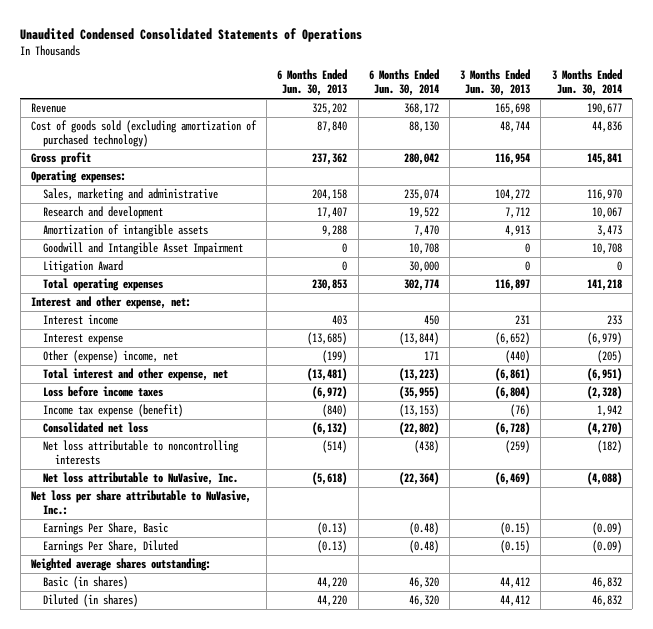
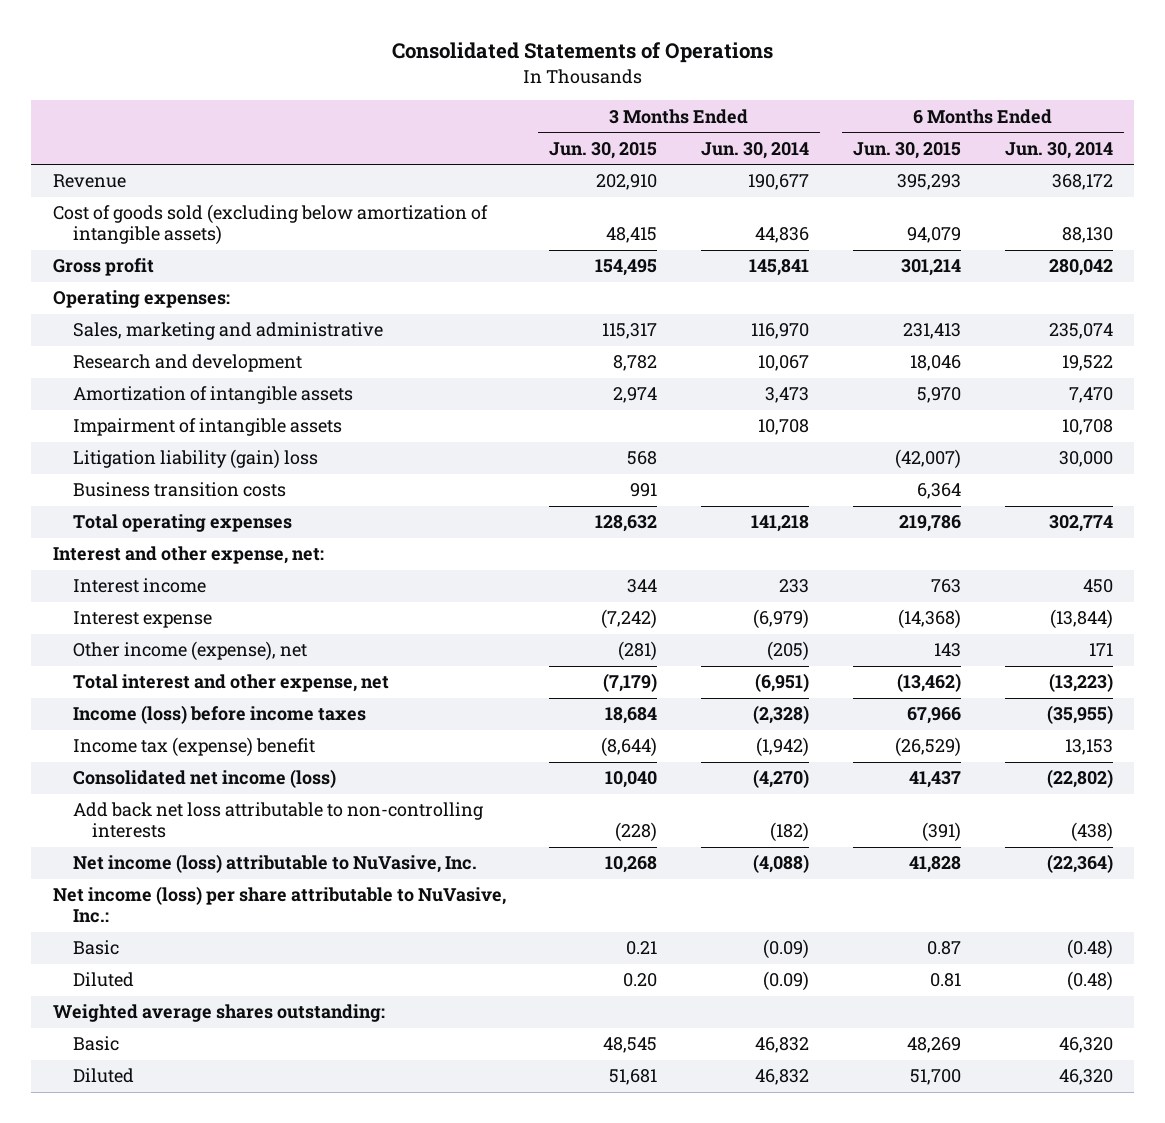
[20,27,363,42] Unaudited Condensed Consolidated Statements of Operations -> [391,42,773,64] Consolidated Statements of Operations
[277,69,348,97] 6 Months Ended Jun. 30, 2013 -> none
[460,69,531,97] 3 Months Ended Jun. 30, 2013 -> none
none -> [549,141,658,159] Jun. 30, 2015
none -> [852,141,961,159] Jun. 30, 2015
[30,120,257,147] Cost of goods sold (excluding amortization of purchased technology) -> [52,204,488,246] Cost of goods sold (excluding below amortization of intangible assets)
[42,260,123,274] Litigation Award -> none
[42,242,243,256] Goodwill and Intangible Asset Impairment -> [72,418,342,437] Impairment of intangible assets
none -> [72,449,318,470] Litigation liability (gain) loss
none -> [72,482,286,498] Business transition costs
[42,350,178,364] Other (expense) income, net -> [72,641,307,662] Other income (expense), net
[42,386,163,398] Loss before income taxes -> [72,705,366,725] Income (loss) before income taxes
[42,404,183,418] Income tax expense (benefit) -> [72,737,315,758] Income tax (expense) benefit
[398,404,439,418] (13,153) -> [1064,739,1113,756] 13,153
[596,405,622,417] 1,942 -> [756,737,810,758] (1,942)
[42,422,148,434] Consolidated net loss -> [72,769,336,789] Consolidated net income (loss)
[42,440,239,465] Net loss attributable to noncontrolling interests -> [72,802,483,839] Add back net loss attributable to non-controlling interests
[42,472,238,486] Net loss attributable to NuVasive, Inc. -> [72,854,477,874] Net income (loss) attributable to NuVasive, Inc.
[30,490,251,515] Net loss per share attributable to NuVasive, Inc.: -> [52,886,506,924] Net income (loss) per share attributable to NuVasive, Inc.:
[42,522,168,536] Earnings Per Share, Basic -> [72,940,119,956] Basic
[42,540,178,554] Earnings Per Share, Diluted -> [72,972,134,988] Diluted
[42,576,128,590] Basic (in shares) -> [72,1036,119,1052] Basic
[42,594,138,608] Diluted (in shares) -> [72,1068,134,1084] Diluted

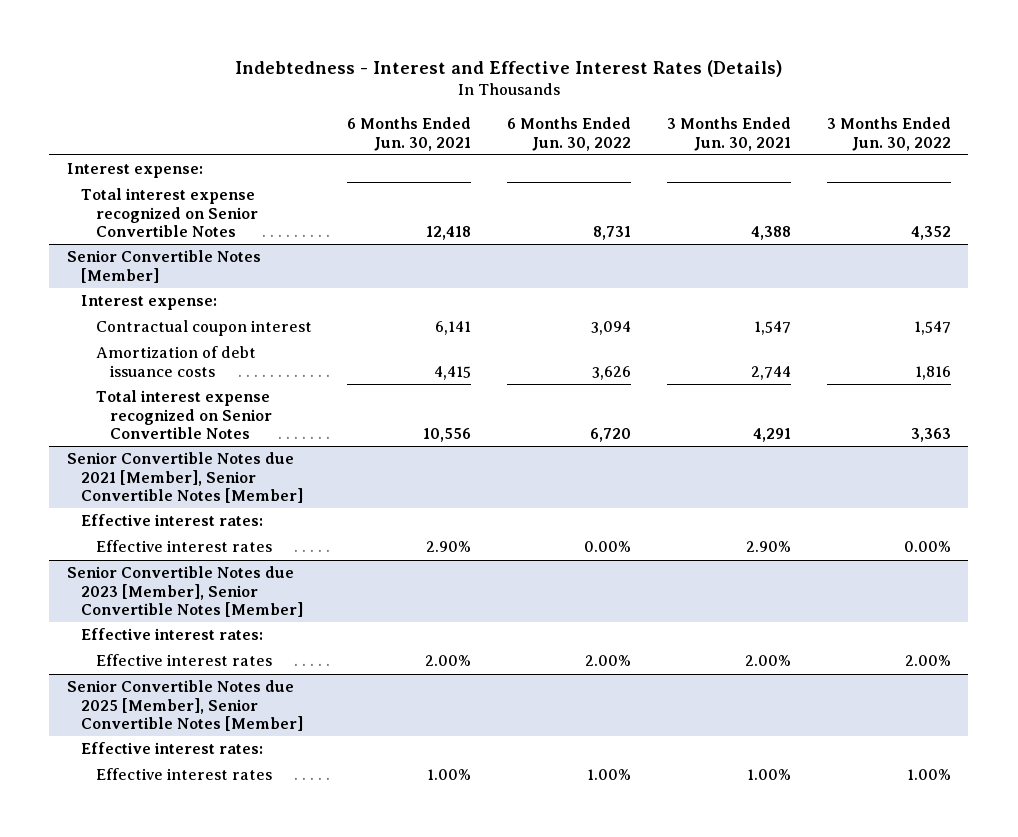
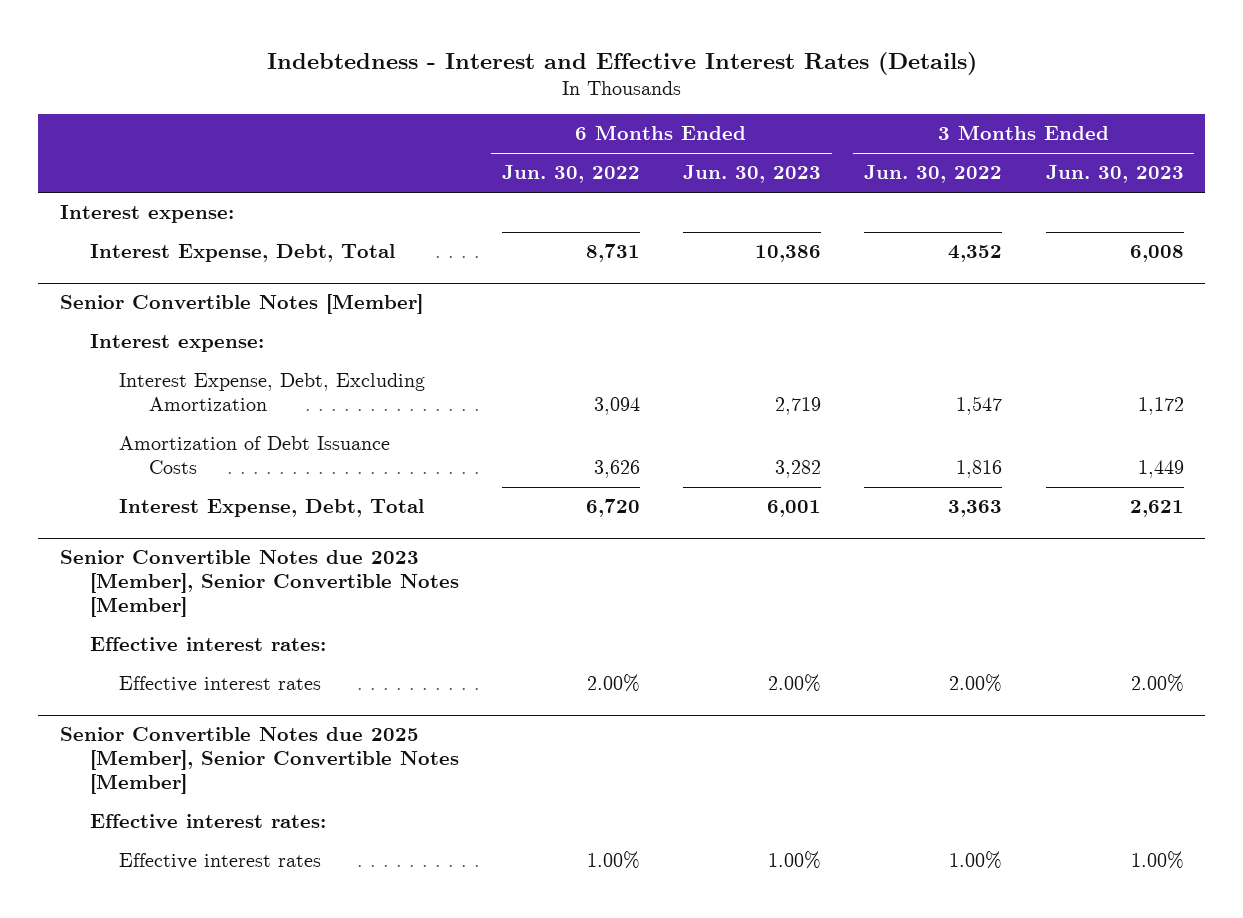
[347,117,472,151] 6 Months Ended Jun. 30, 2021 -> none
[666,117,791,151] 3 Months Ended Jun. 30, 2021 -> none
none -> [683,165,822,184] Jun. 30, 2023
none -> [1045,165,1184,184] Jun. 30, 2023
[81,188,258,237] Total interest expense recognized on Senior Convertible Notes -> [89,244,395,263] Interest Expense, Debt, Total
[67,452,304,503] Senior Convertible Notes due 2021 [Member], Senior Convertible Notes [Member] -> none
[81,514,264,527] Effective interest rates: -> none
[95,540,272,553] Effective interest rates -> none
[95,320,312,337] Contractual coupon interest -> [119,373,426,412] Interest Expense, Debt, Excluding Amortization
[95,346,256,377] Amortization of debt issuance costs -> [119,436,391,475] Amortization of Debt Issuance Costs
[95,390,272,439] Total interest expense recognized on Senior Convertible Notes -> [119,499,425,518] Interest Expense, Debt, Total

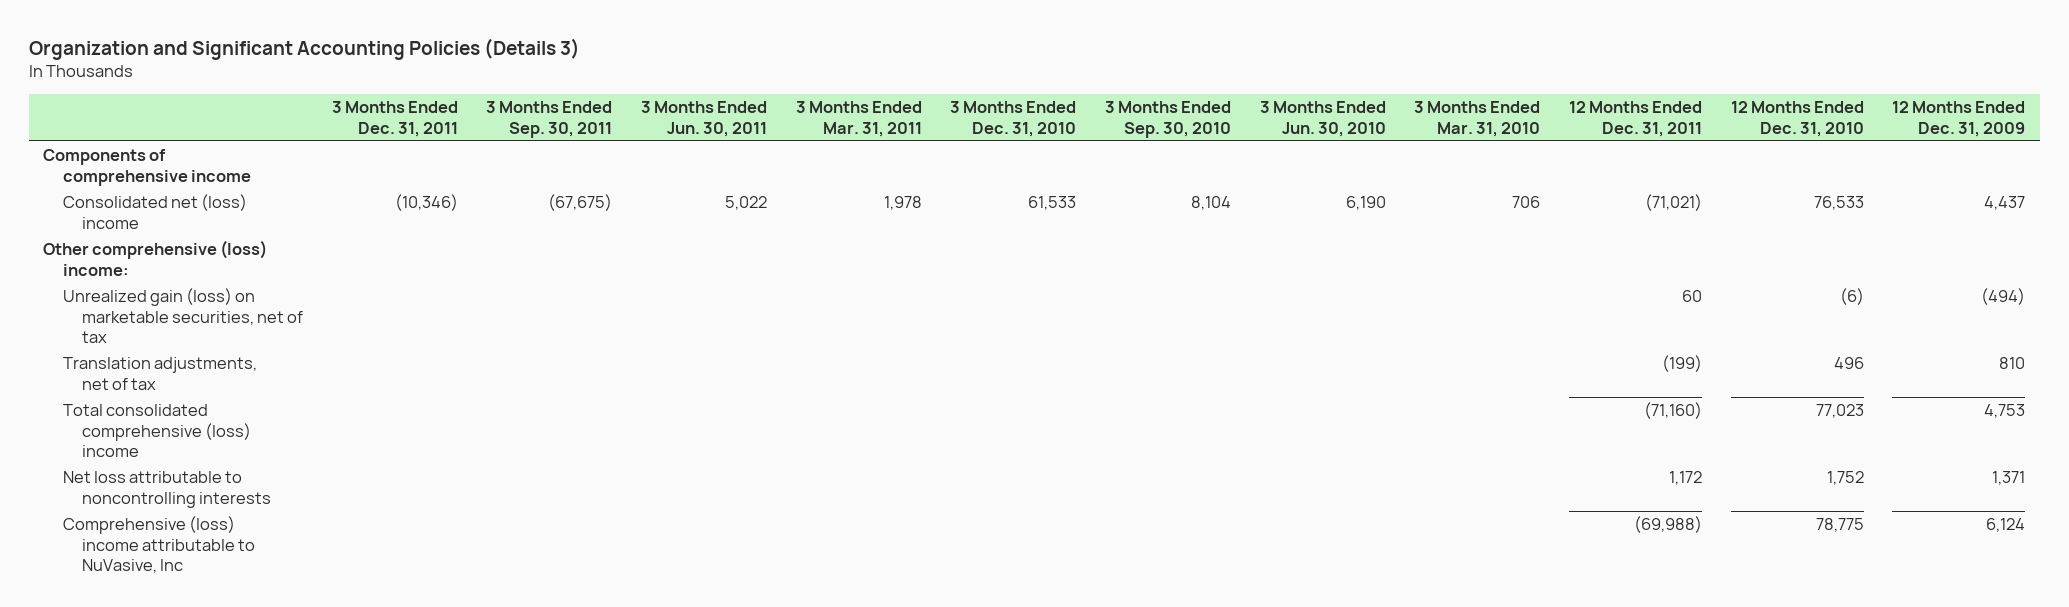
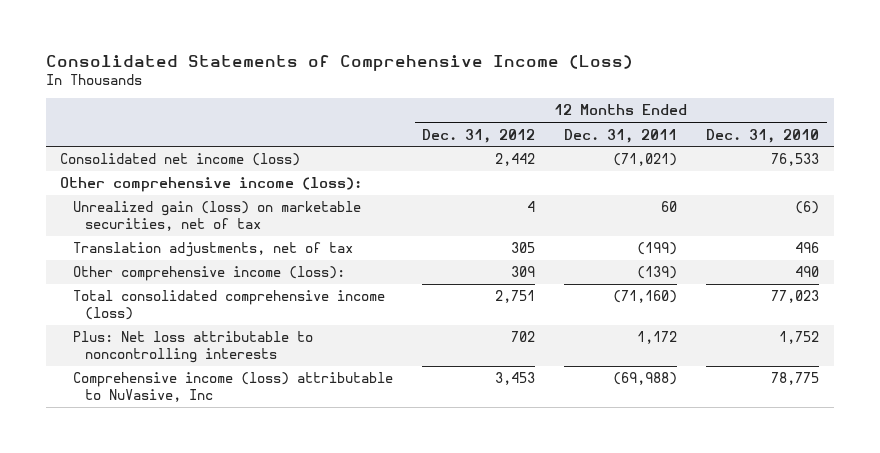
[28,37,580,60] Organization and Significant Accounting Policies (Details 3) -> [45,54,633,71] Consolidated Statements of Comprehensive Income (Loss)
[331,101,458,137] 3 Months Ended Dec. 31, 2011 -> none
[486,101,613,138] 3 Months Ended Sep. 30, 2011 -> none
[640,101,767,137] 3 Months Ended Jun. 30, 2011 -> none
[795,101,922,137] 3 Months Ended Mar. 31, 2011 -> none
[950,101,1077,137] 3 Months Ended Dec. 31, 2010 -> none
[1104,101,1231,138] 3 Months Ended Sep. 30, 2010 -> none
[1259,101,1386,137] 3 Months Ended Jun. 30, 2010 -> none
[1414,101,1541,137] 3 Months Ended Mar. 31, 2010 -> none
[1892,101,2026,137] 12 Months Ended Dec. 31, 2009 -> none
none -> [422,128,536,143] Dec. 31, 2012
[43,149,251,186] Components of comprehensive income -> none
[62,194,247,229] Consolidated net (loss) income -> [60,153,301,167] Consolidated net income (loss)
[43,240,268,276] Other comprehensive (loss) income: -> [60,177,363,193] Other comprehensive income (loss):
none -> [72,266,345,282] Other comprehensive income (loss):
[62,404,251,458] Total consolidated comprehensive (loss) income -> [72,290,385,320] Total consolidated comprehensive income (loss)
[62,471,271,508] Net loss attributable to noncontrolling interests -> [72,331,313,363] Plus: Net loss attributable to noncontrolling interests
[62,516,255,574] Comprehensive (loss) income attributable to NuVasive, Inc -> [72,372,393,402] Comprehensive income (loss) attributable to NuVasive, Inc

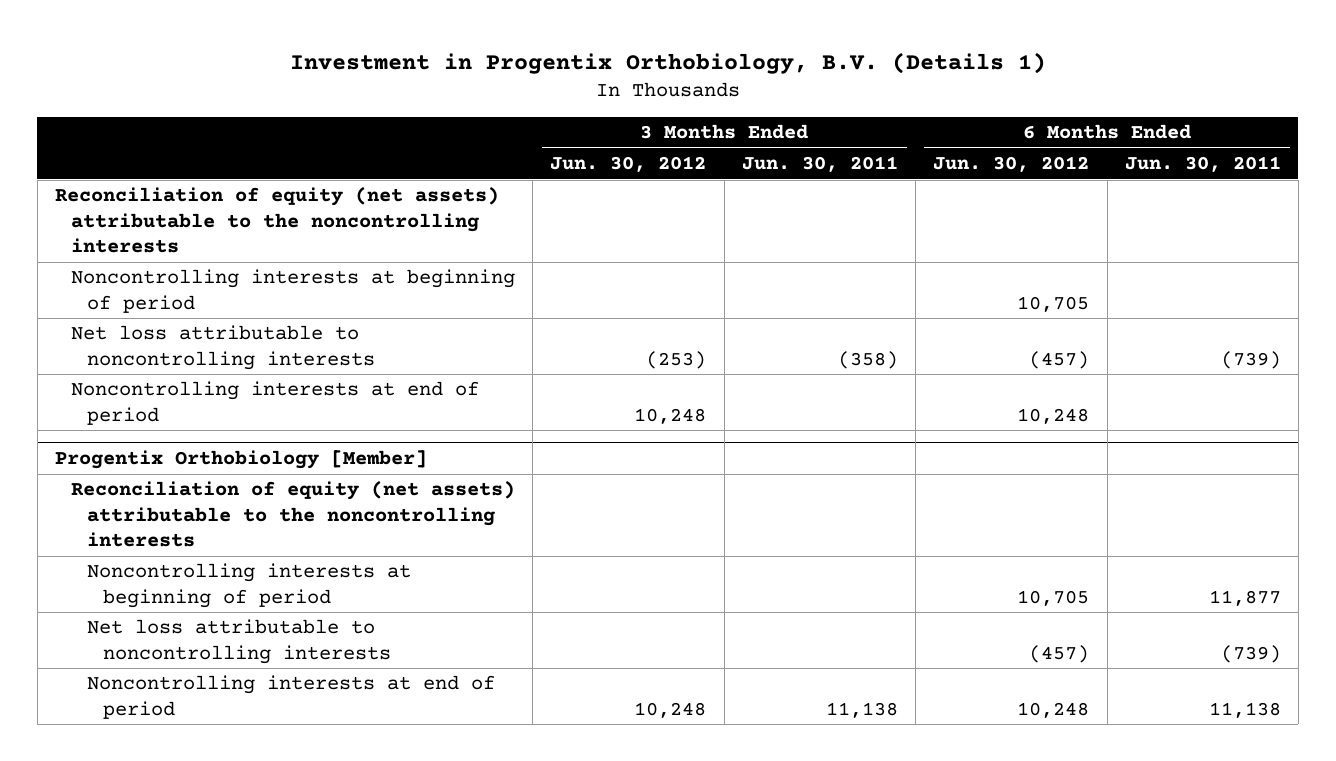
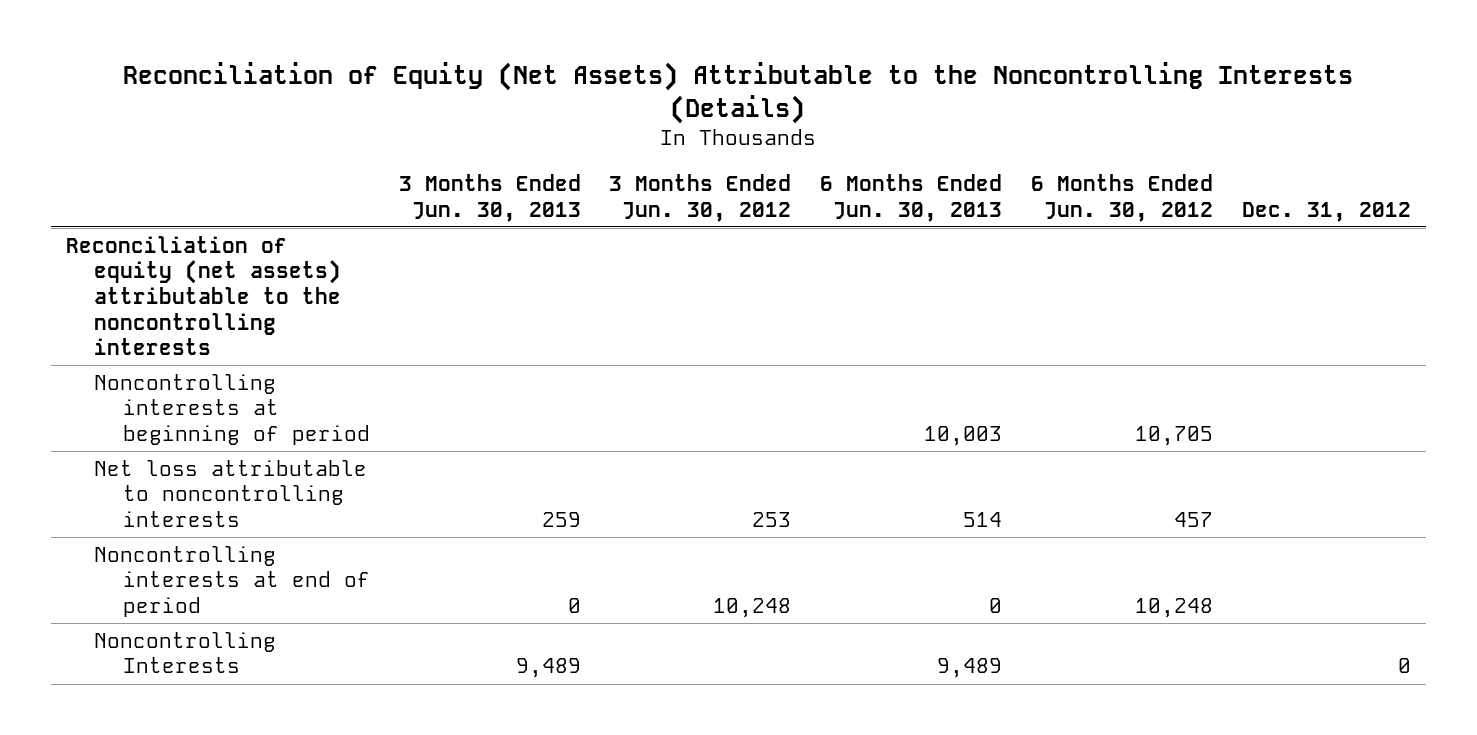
[289,51,1046,74] Investment in Progentix Orthobiology, B.V. (Details 1) -> [123,61,1354,124] Reconciliation of Equity (Net Assets) Attributable to the Noncontrolling Interests (Details)
[741,156,898,173] Jun. 30, 2011 -> none
[1124,156,1281,173] Jun. 30, 2011 -> none
none -> [398,174,581,222] 3 Months Ended Jun. 30, 2013
none -> [820,174,1003,222] 6 Months Ended Jun. 30, 2013
none -> [1242,201,1412,222] Dec. 31, 2012
[71,381,480,425] Noncontrolling interests at end of period -> none
[55,450,428,470] Progentix Orthobiology [Member] -> none
[71,481,516,547] Reconciliation of equity (net assets) attributable to the noncontrolling interests -> none
[86,563,411,608] Noncontrolling interests at beginning of period -> none
[86,619,391,664] Net loss attributable to noncontrolling interests -> none
[646,350,707,369] (253) -> [752,512,792,528] 253
[1029,350,1090,369] (457) -> [1174,512,1214,528] 457
none -> [94,631,277,674] Noncontrolling Interests

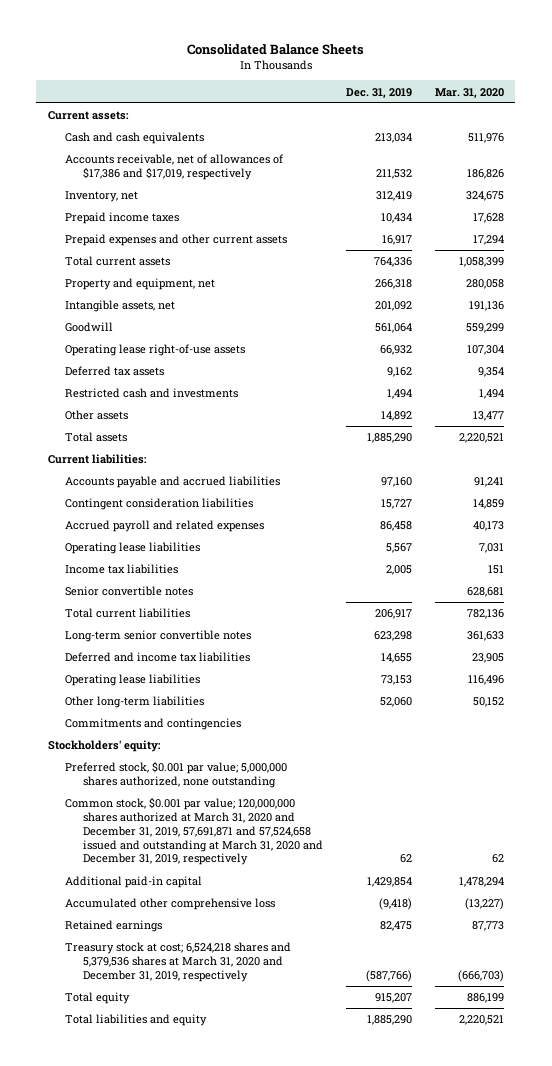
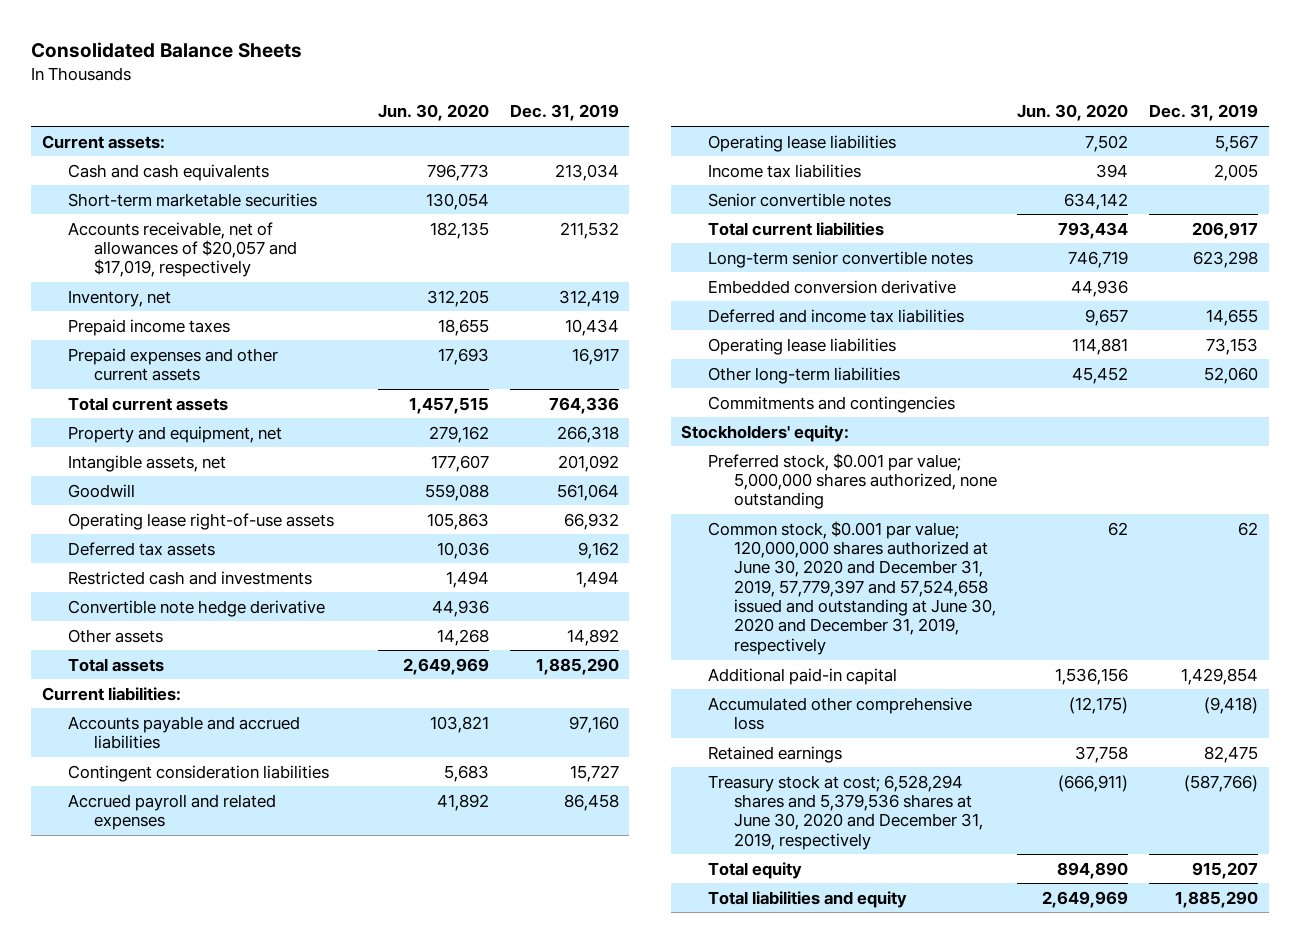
[434,87,504,98] Mar. 31, 2020 -> none
none -> [377,104,489,122] Jun. 30, 2020
none -> [67,192,317,207] Short-term marketable securities
[65,154,284,181] Accounts receivable, net of allowances of $17,386 and $17,019, respectively -> [67,221,297,278] Accounts receivable, net of allowances of $20,057 and $17,019, respectively
none -> [67,599,325,617] Convertible note hedge derivative
none -> [707,279,956,294] Embedded conversion derivative
[65,797,323,866] Common stock, $0.001 par value; 120,000,000 shares authorized at March 31, 2020 and December 31, 2019, 57,691,871 and 57,524,658 issued and outstanding at March 31, 2020 and December 31, 2019, respectively -> [707,520,996,655] Common stock, $0.001 par value; 120,000,000 shares authorized at June 30, 2020 and December 31, 2019, 57,779,397 and 57,524,658 issued and outstanding at June 30, 2020 and December 31, 2019, respectively
[65,942,292,982] Treasury stock at cost; 6,524,218 shares and 5,379,536 shares at March 31, 2020 and December 31, 2019, respectively -> [707,774,983,850] Treasury stock at cost; 6,528,294 shares and 5,379,536 shares at June 30, 2020 and December 31, 2019, respectively

